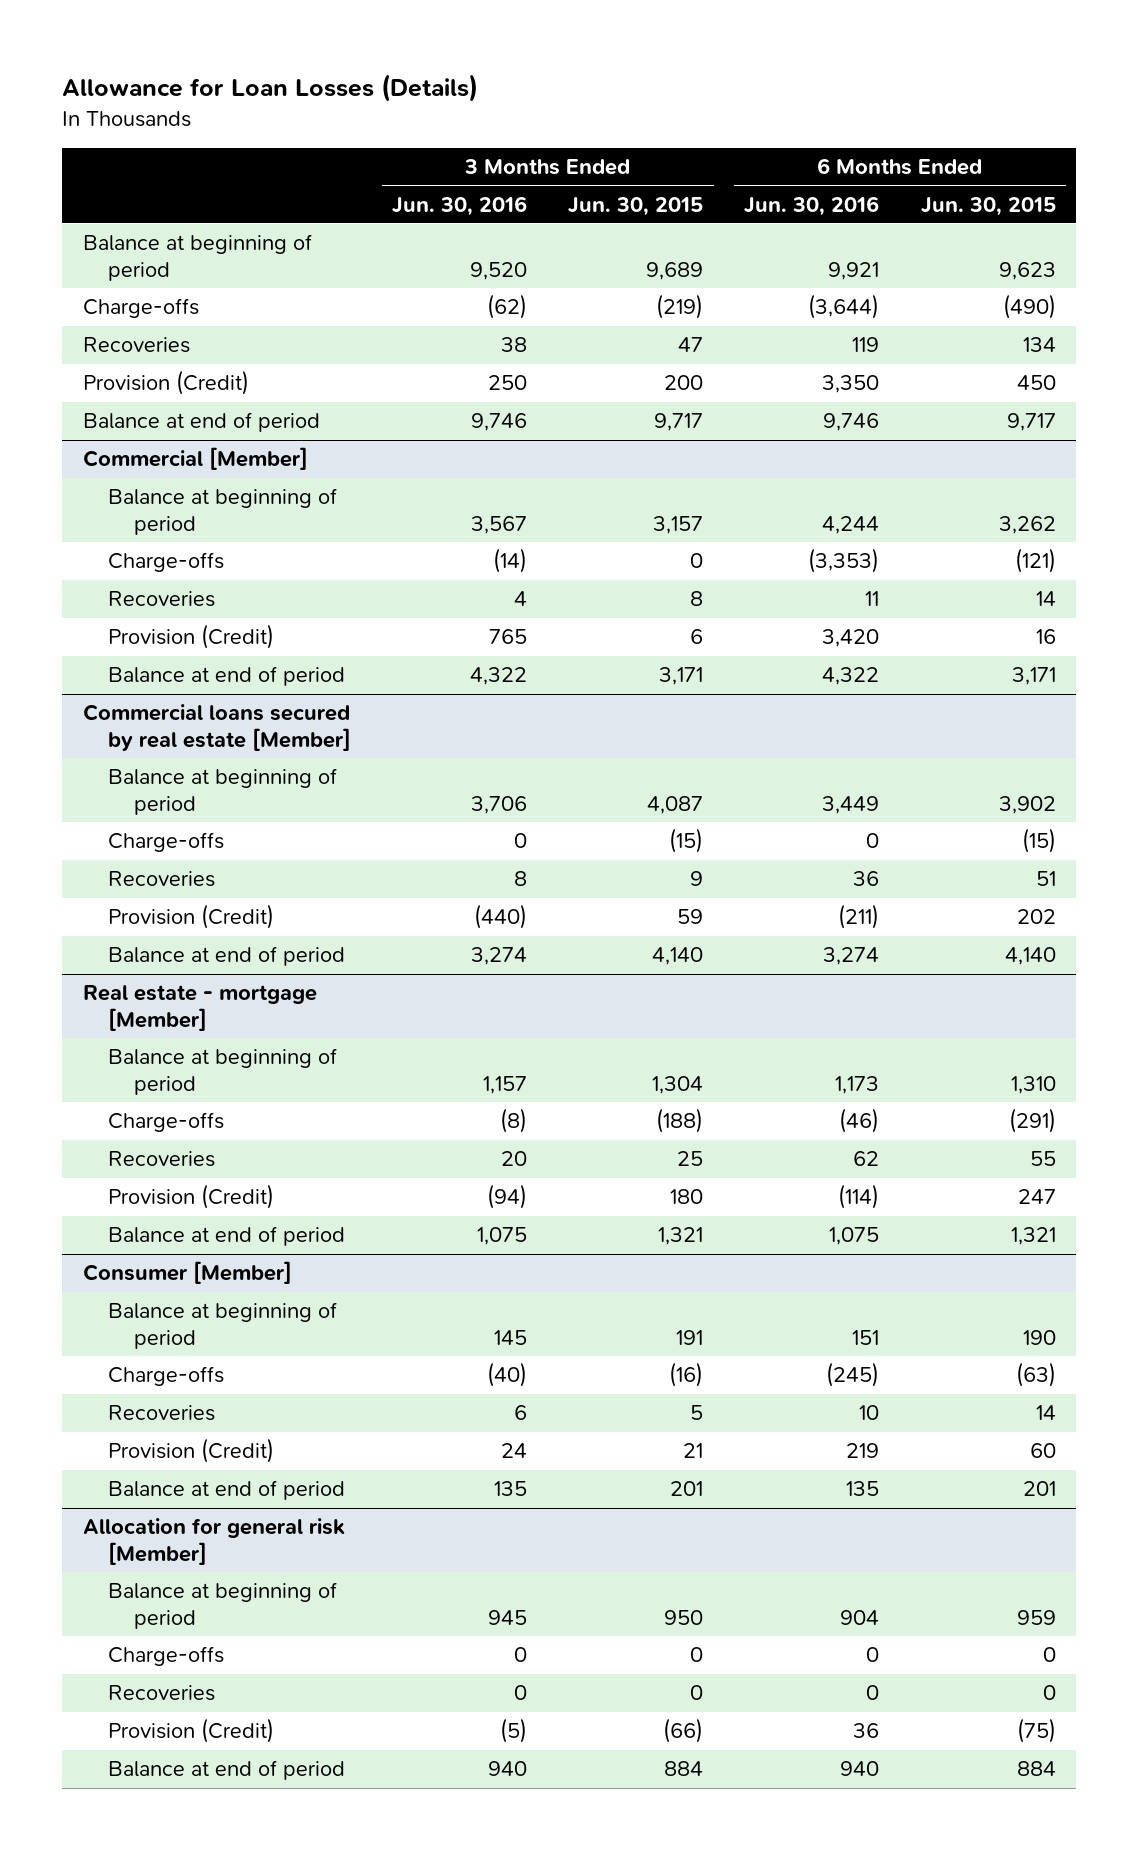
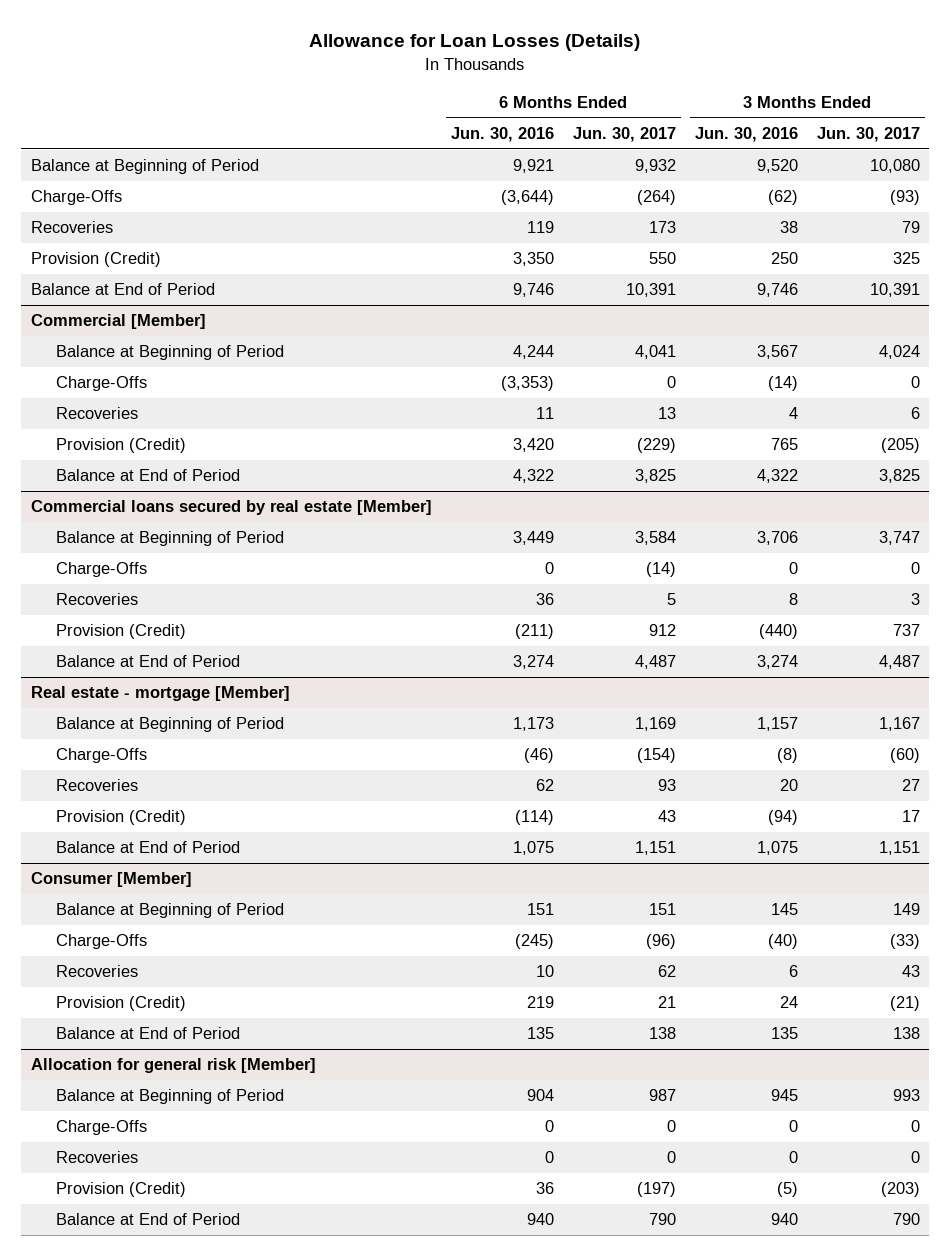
[568,196,704,216] Jun. 30, 2015 -> none
[920,196,1056,216] Jun. 30, 2015 -> none
none -> [572,126,676,142] Jun. 30, 2017
none -> [816,126,920,142] Jun. 30, 2017
[82,234,312,281] Balance at beginning of period -> [30,159,259,175] Balance at Beginning of Period
[82,298,199,319] Charge-offs -> [30,190,122,206] Charge-Offs
[82,412,320,433] Balance at end of period -> [30,283,215,296] Balance at End of Period
[108,488,338,535] Balance at beginning of period -> [55,345,284,361] Balance at Beginning of Period
[108,552,225,573] Charge-offs -> [55,376,147,392] Charge-Offs
[108,666,346,687] Balance at end of period -> [55,469,240,482] Balance at End of Period
[108,768,338,815] Balance at beginning of period -> [55,531,284,547] Balance at Beginning of Period
[108,832,225,853] Charge-offs -> [55,562,147,578] Charge-Offs
[108,946,346,967] Balance at end of period -> [55,655,240,668] Balance at End of Period
[108,1048,338,1095] Balance at beginning of period -> [55,717,284,733] Balance at Beginning of Period
[108,1112,225,1133] Charge-offs -> [55,748,147,764] Charge-Offs
[108,1226,346,1247] Balance at end of period -> [55,841,240,854] Balance at End of Period
[108,1302,338,1349] Balance at beginning of period -> [55,903,284,919] Balance at Beginning of Period
[108,1366,225,1387] Charge-offs -> [55,934,147,950] Charge-Offs
[108,1480,346,1501] Balance at end of period -> [55,1027,240,1040] Balance at End of Period
[108,1582,338,1629] Balance at beginning of period -> [55,1089,284,1105] Balance at Beginning of Period
[108,1646,225,1667] Charge-offs -> [55,1120,147,1136] Charge-Offs
[108,1760,346,1781] Balance at end of period -> [55,1213,240,1226] Balance at End of Period

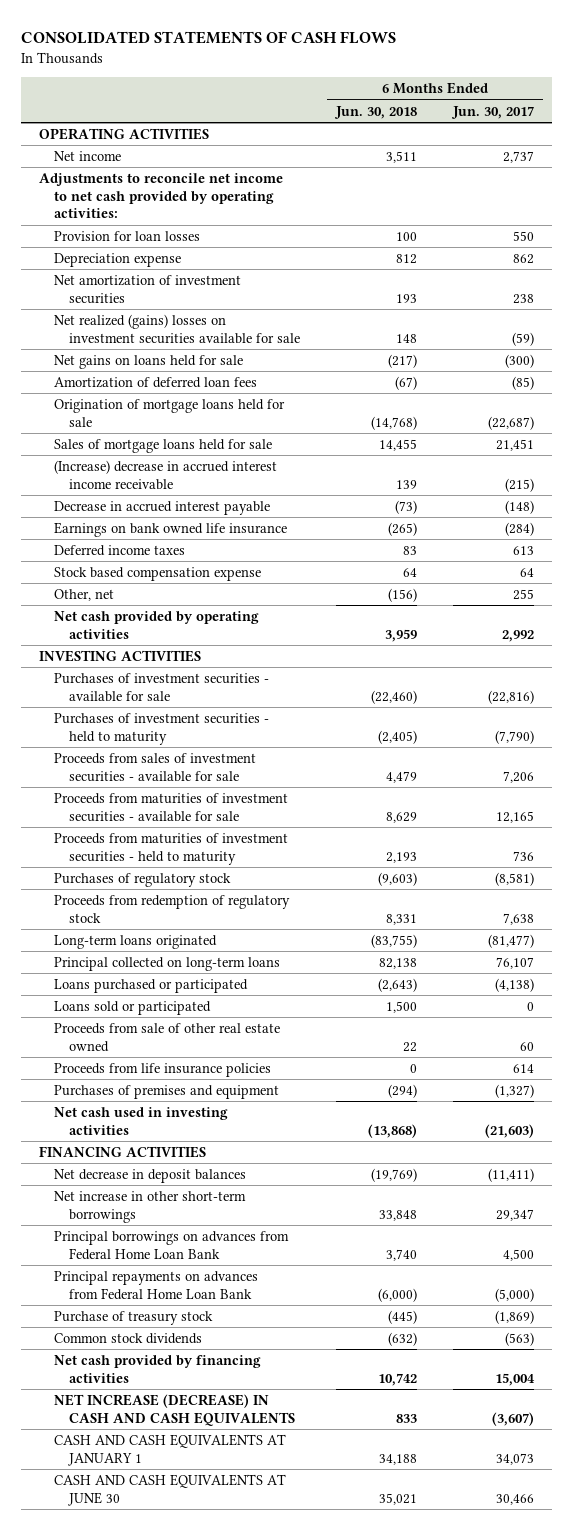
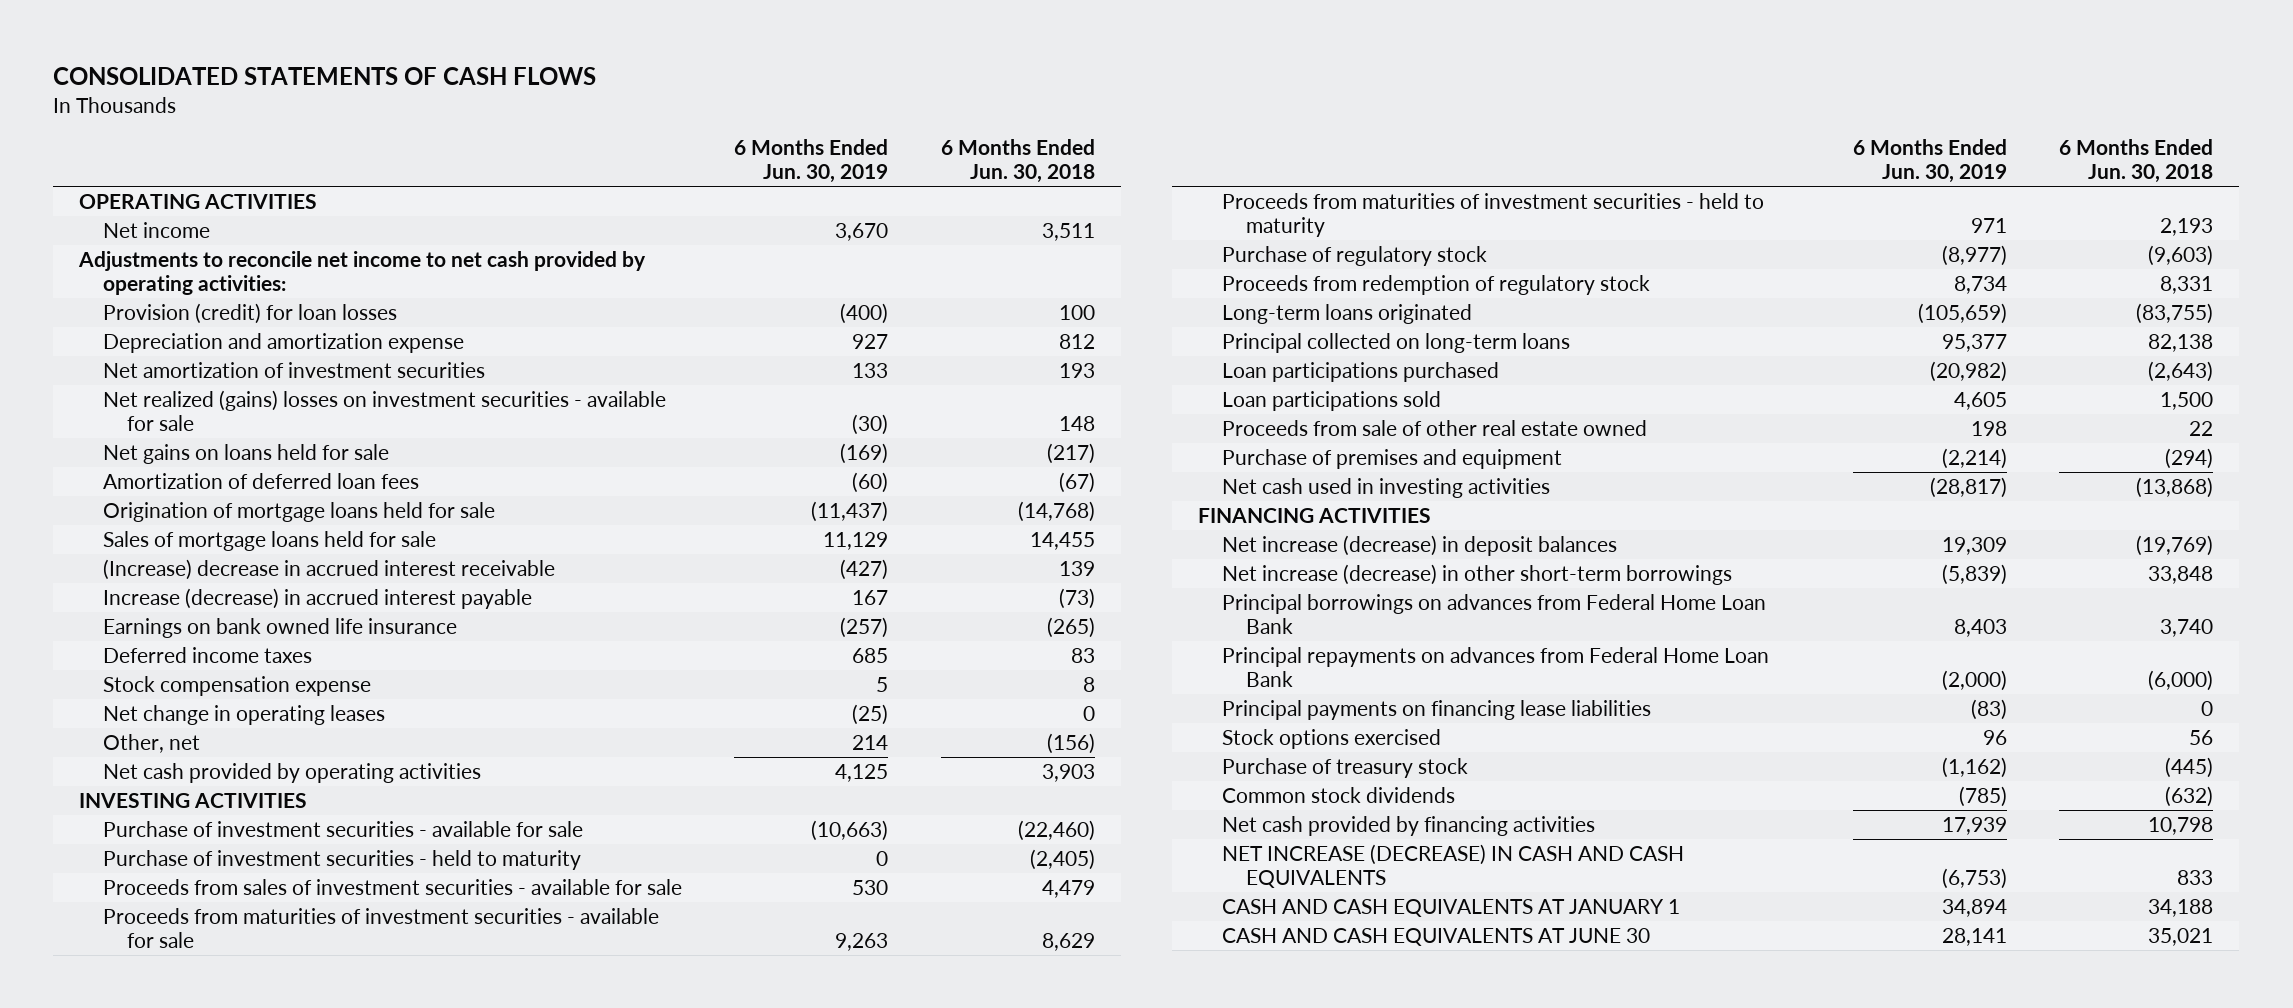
[450,105,534,119] Jun. 30, 2017 -> none
none -> [734,139,889,183] 6 Months Ended Jun. 30, 2019
[53,230,200,241] Provision for loan losses -> [103,302,398,324] Provision (credit) for loan losses
[53,252,181,267] Depreciation expense -> [103,332,465,353] Depreciation and amortization expense
[53,313,300,344] Net realized (gains) losses on investment securities available for sale -> [103,389,667,431] Net realized (gains) losses on investment securities - available for sale
[53,459,277,490] (Increase) decrease in accrued interest income receivable -> [103,558,556,580] (Increase) decrease in accrued interest receivable
[53,500,270,515] Decrease in accrued interest payable -> [103,587,533,609] Increase (decrease) in accrued interest payable
[53,566,261,581] Stock based compensation expense -> [103,675,372,696] Stock compensation expense
[402,567,417,577] 64 -> [1082,676,1095,692] 8
none -> [103,704,386,725] Net change in operating leases
[384,628,417,642] 3,959 -> [1041,763,1095,782] 3,903
[53,672,269,702] Purchases of investment securities - available for sale -> [103,820,584,837] Purchase of investment securities - available for sale
[53,712,269,745] Purchases of investment securities - held to maturity -> [103,849,582,870] Purchase of investment securities - held to maturity
[53,872,231,887] Purchases of regulatory stock -> [1221,245,1487,266] Purchase of regulatory stock
[53,978,248,993] Loans purchased or participated -> [1221,361,1499,382] Loan participations purchased
[53,1000,211,1015] Loans sold or participated -> [1221,390,1441,411] Loan participations sold
[53,1062,271,1077] Proceeds from life insurance policies -> none
[53,1084,279,1099] Purchases of premises and equipment -> [1221,448,1562,469] Purchase of premises and equipment
[53,1168,246,1183] Net decrease in deposit balances -> [1221,534,1617,556] Net increase (decrease) in deposit balances
[53,1190,246,1223] Net increase in other short-term borrowings -> [1221,563,1732,585] Net increase (decrease) in other short-term borrowings
none -> [1221,699,1651,720] Principal payments on financing lease liabilities
none -> [1221,728,1441,749] Stock options exercised
[377,1372,417,1386] 10,742 -> [2148,816,2214,835] 10,798

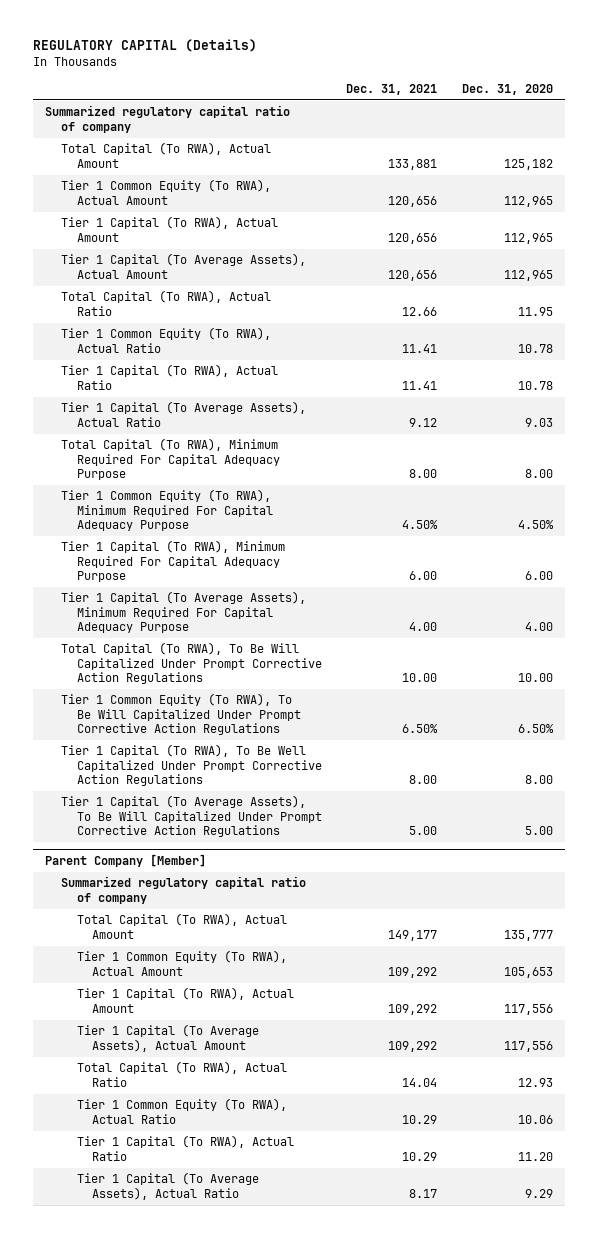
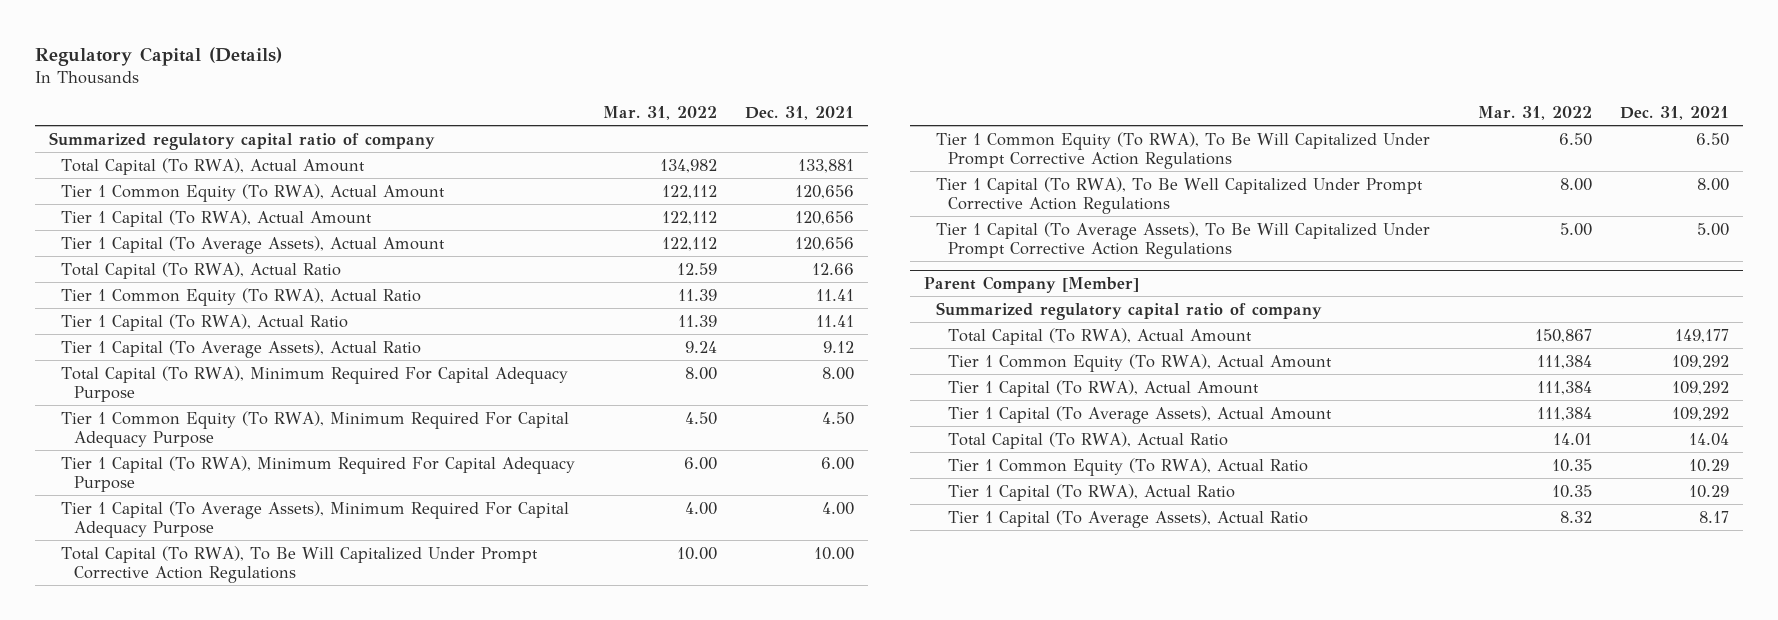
[32,39,257,53] REGULATORY CAPITAL (Details) -> [34,46,282,66] Regulatory Capital (Details)
[461,83,553,95] Dec. 31, 2020 -> none
none -> [603,106,718,121] Mar. 31, 2022
[402,520,439,530] 4.50% -> [822,411,855,425] 4.50
[402,724,439,734] 6.50% -> [1695,132,1729,146] 6.50

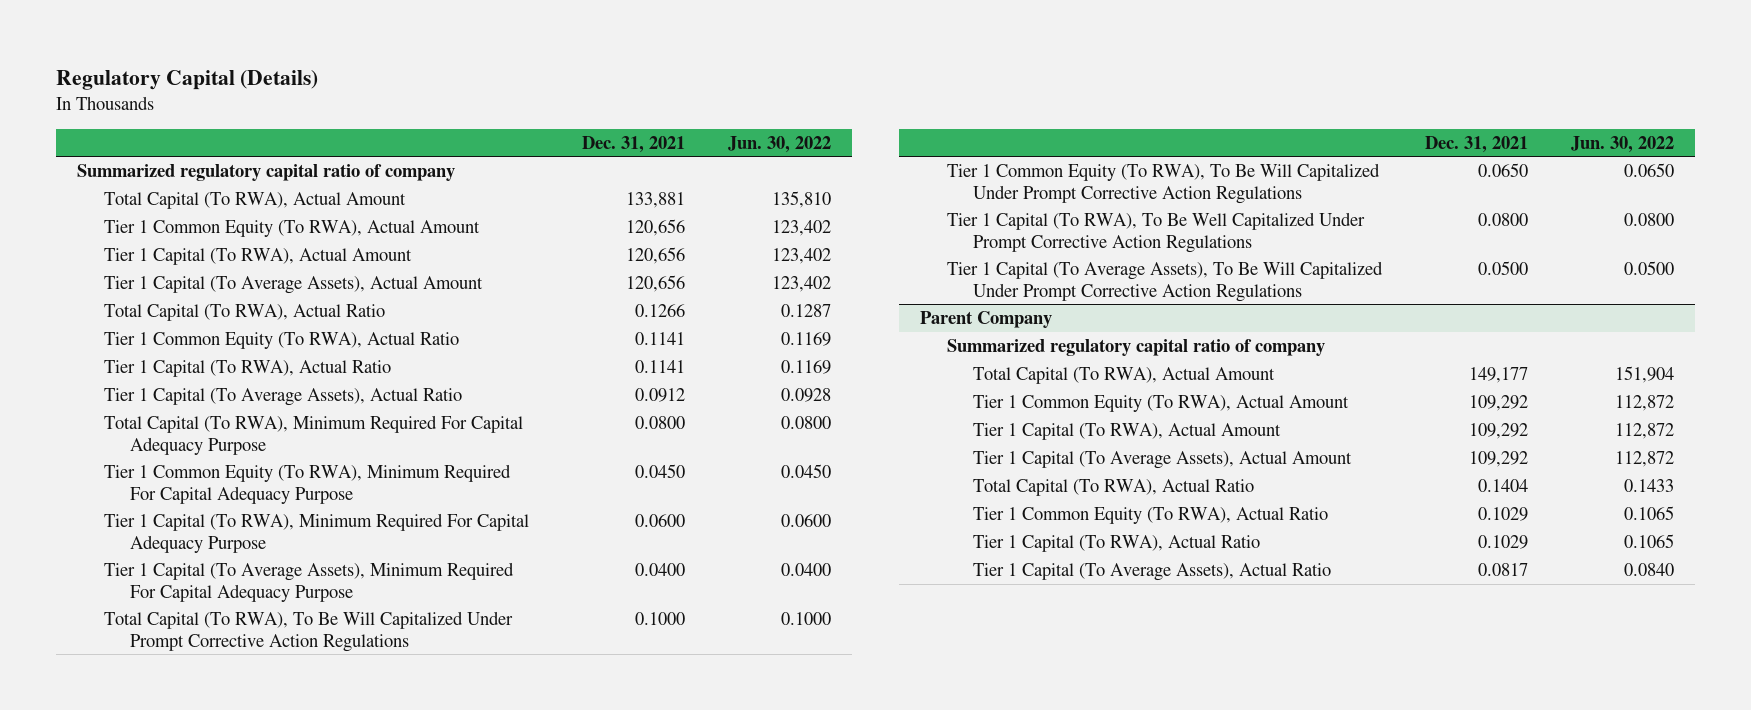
[603,106,718,121] Mar. 31, 2022 -> none
none -> [727,135,831,153] Jun. 30, 2022
[812,262,855,275] 12.66 -> [634,303,685,317] 0.1266
[816,288,855,301] 11.41 -> [634,331,685,345] 0.1141
[816,314,855,327] 11.41 -> [634,359,685,373] 0.1141
[823,340,855,353] 9.12 -> [634,387,685,402] 0.0912
[822,366,855,380] 8.00 -> [634,415,685,429] 0.0800
[822,411,855,425] 4.50 -> [634,463,685,478] 0.0450
[821,456,855,470] 6.00 -> [634,513,685,527] 0.0600
[822,501,855,515] 4.00 -> [634,562,685,576] 0.0400
[814,546,855,560] 10.00 -> [634,611,685,625] 0.1000
[1695,132,1729,146] 6.50 -> [1477,162,1528,177] 0.0650
[1696,177,1729,191] 8.00 -> [1477,212,1528,226] 0.0800
[1696,222,1729,236] 5.00 -> [1477,260,1528,275] 0.0500
[923,276,1139,294] Parent Company [Member] -> [920,310,1053,328] Parent Company
[1688,432,1729,446] 14.04 -> [1477,478,1528,492] 0.1404
[1688,458,1729,472] 10.29 -> [1477,506,1528,521] 0.1029
[1688,484,1729,498] 10.29 -> [1477,534,1528,549] 0.1029
[1698,510,1729,523] 8.17 -> [1477,562,1528,576] 0.0817

